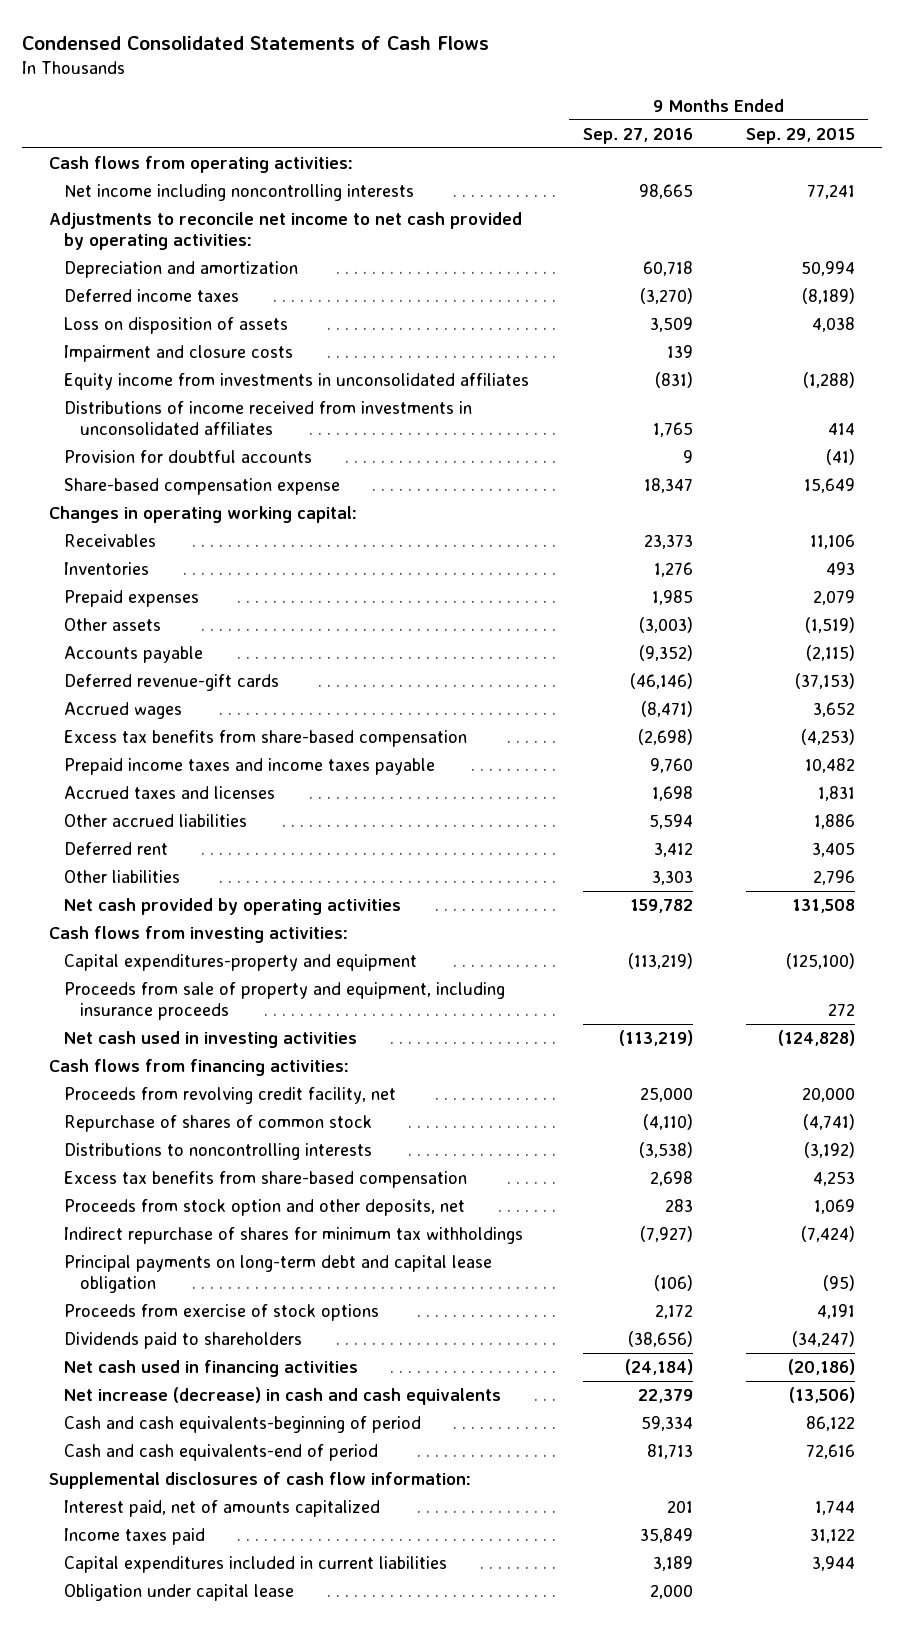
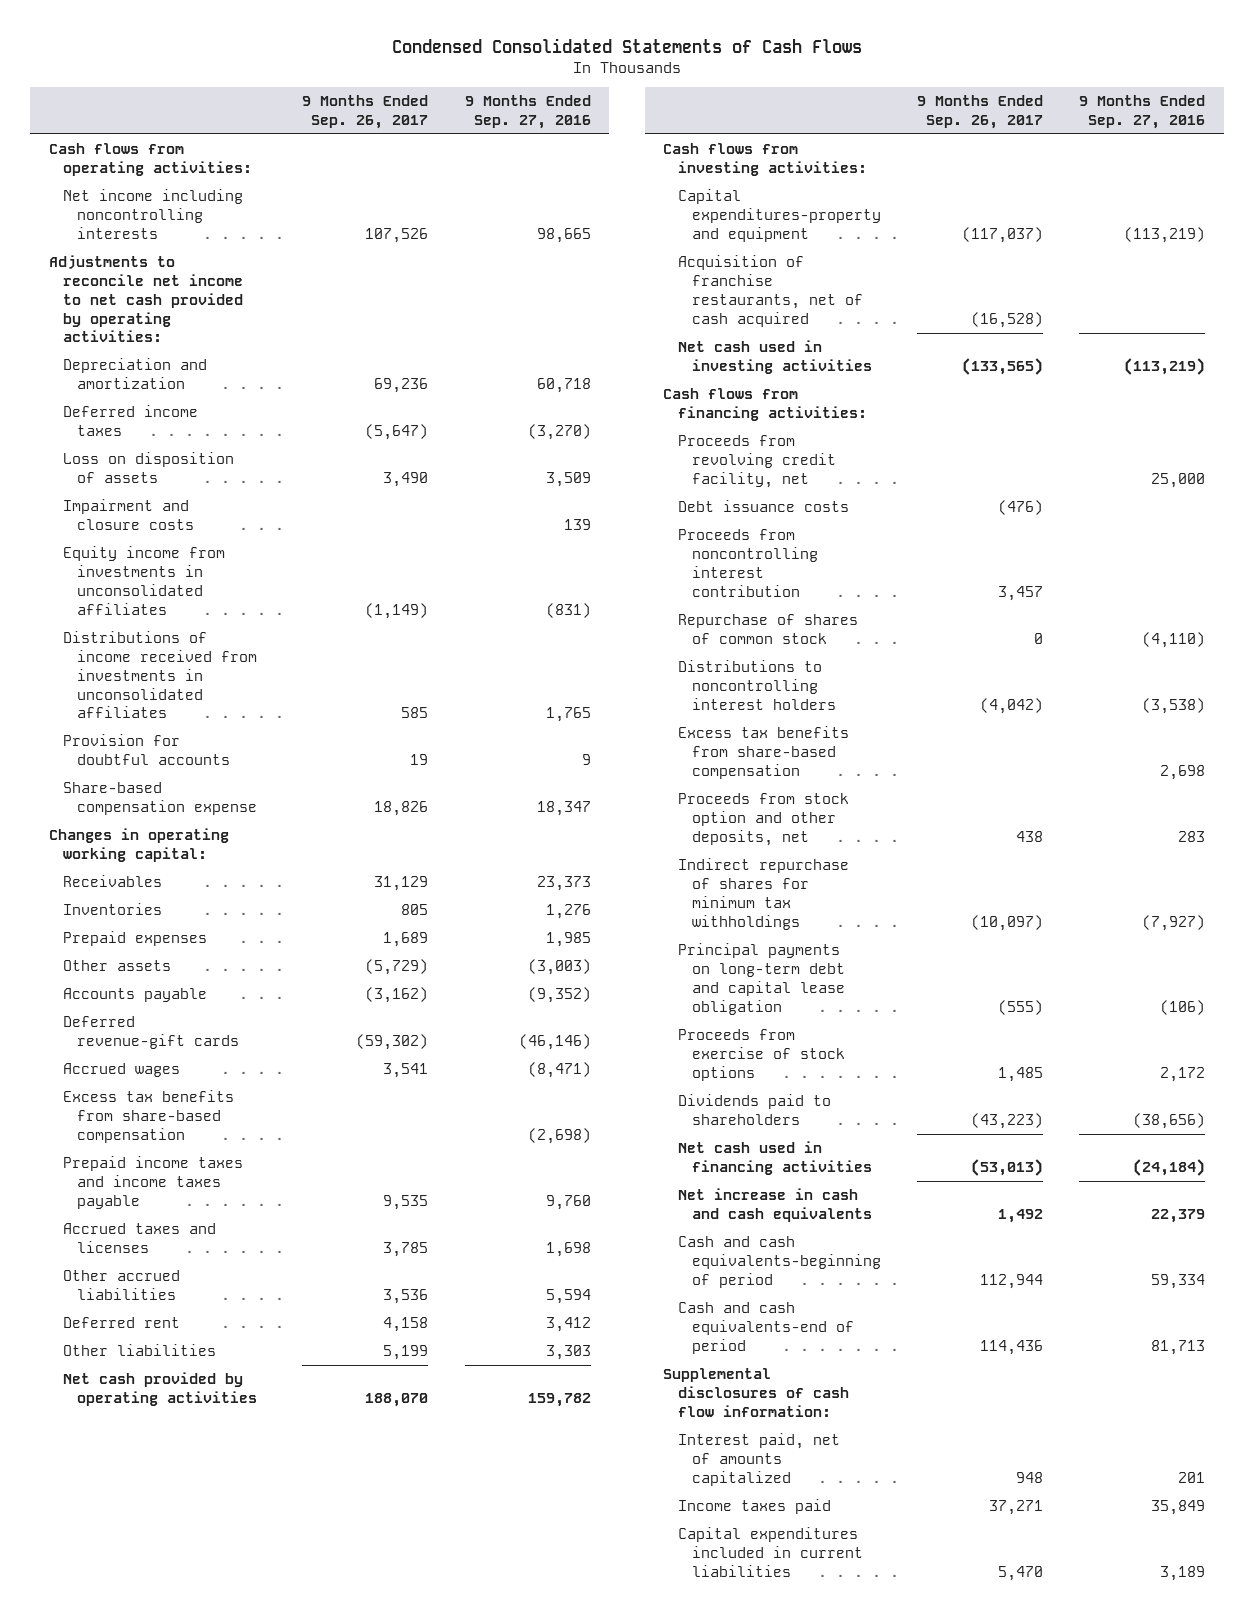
[745,127,855,144] Sep. 29, 2015 -> none
none -> [302,95,429,129] 9 Months Ended Sep. 26, 2017
[64,982,506,1020] Proceeds from sale of property and equipment, including insurance proceeds -> none
none -> [677,255,863,327] Acquisition of franchise restaurants, net of cash acquired
none -> [677,500,849,513] Debt issuance costs
none -> [677,529,818,597] Proceeds from noncontrolling interest contribution
[64,1143,373,1161] Distributions to noncontrolling interests -> [677,660,836,710] Distributions to noncontrolling interest holders
[64,1387,502,1406] Net increase (decrease) in cash and cash equivalents -> [677,1188,872,1222] Net increase in cash and cash equivalents
[64,1584,295,1602] Obligation under capital lease -> none

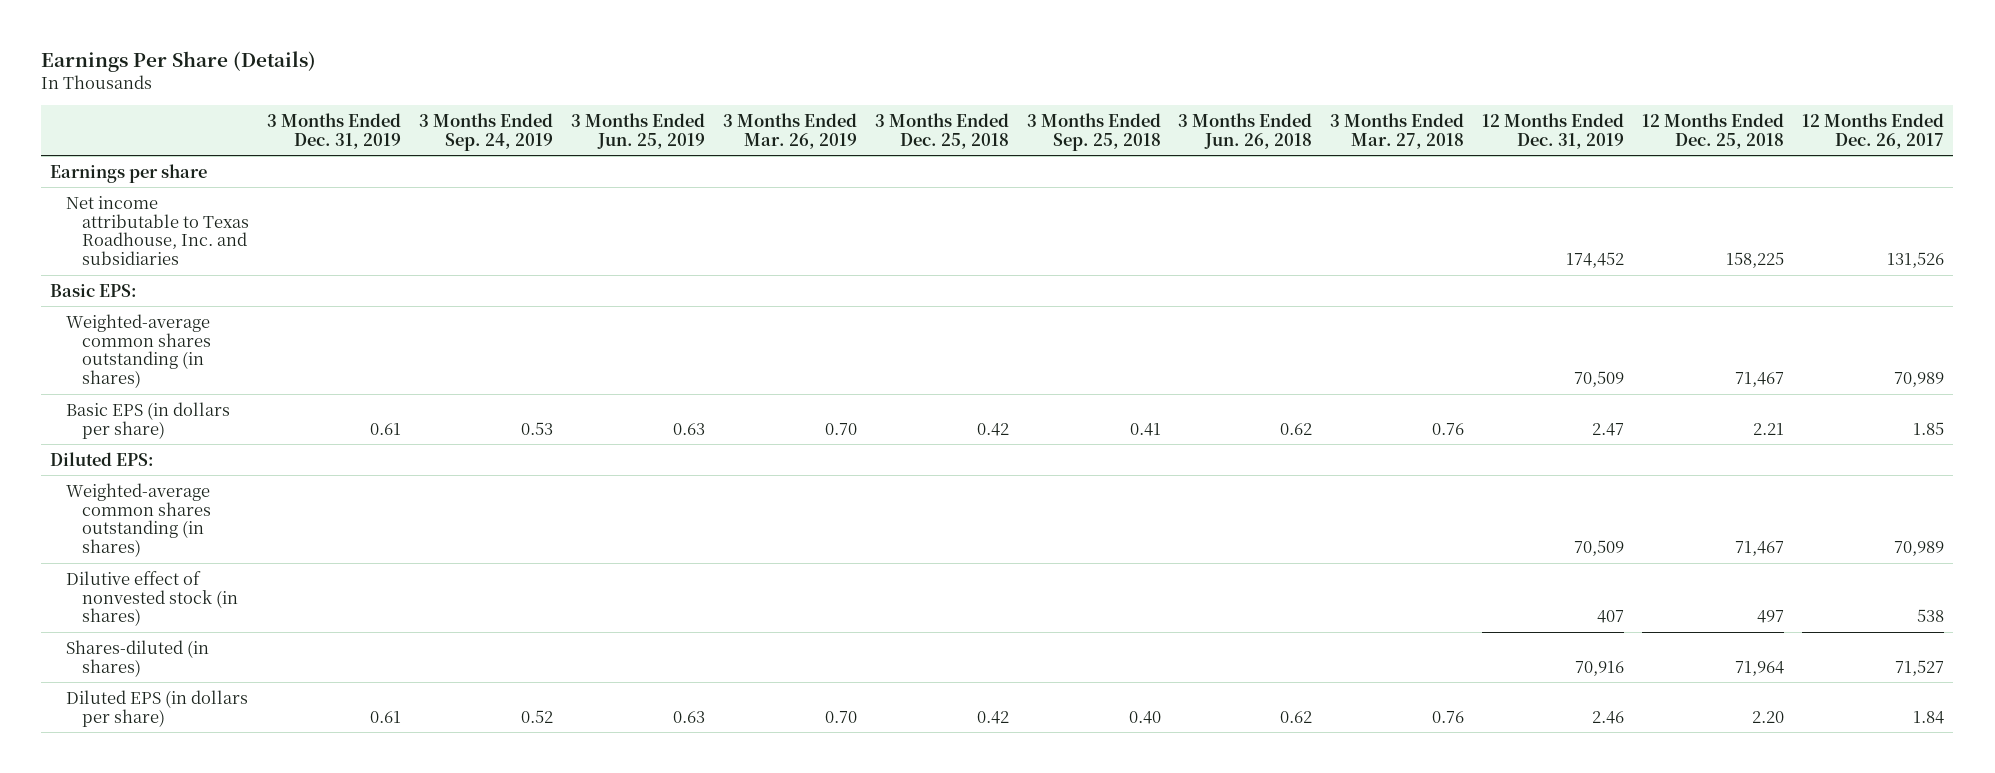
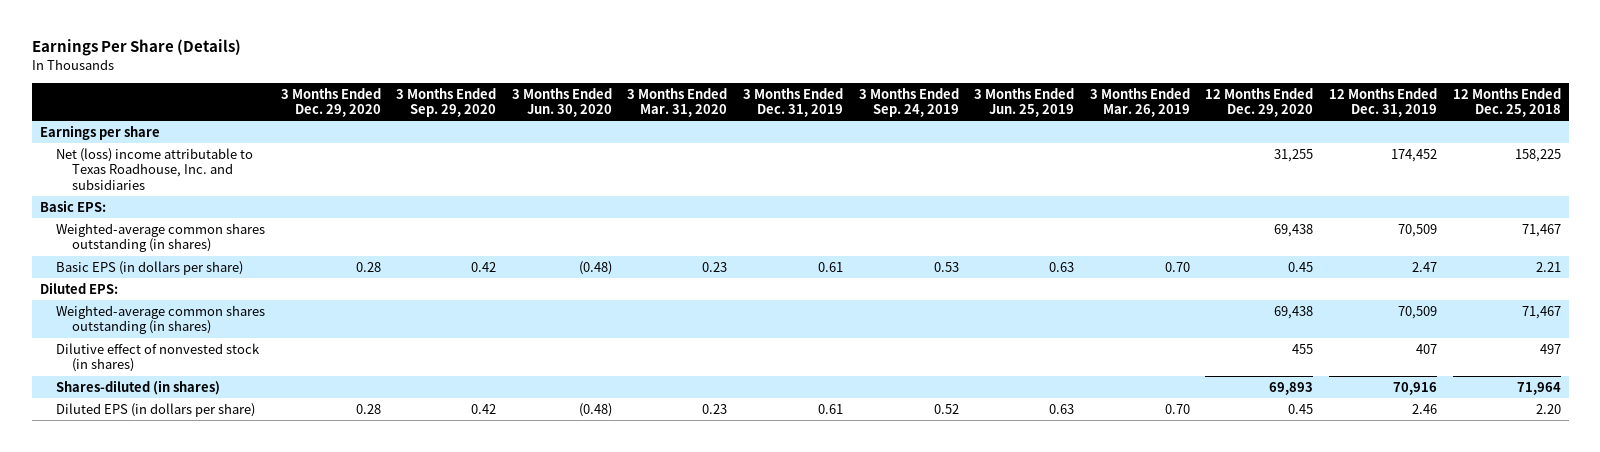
[874,112,1009,149] 3 Months Ended Dec. 25, 2018 -> none
[1026,112,1161,151] 3 Months Ended Sep. 25, 2018 -> none
[1178,112,1313,149] 3 Months Ended Jun. 26, 2018 -> none
[1330,112,1465,149] 3 Months Ended Mar. 27, 2018 -> none
[1802,112,1945,149] 12 Months Ended Dec. 26, 2017 -> none
none -> [280,87,381,118] 3 Months Ended Dec. 29, 2020
none -> [396,87,497,118] 3 Months Ended Sep. 29, 2020
none -> [511,87,612,118] 3 Months Ended Jun. 30, 2020
none -> [627,87,728,118] 3 Months Ended Mar. 31, 2020
none -> [1205,87,1314,118] 12 Months Ended Dec. 29, 2020
[65,195,249,266] Net income attributable to Texas Roadhouse, Inc. and subsidiaries -> [55,147,253,190] Net (loss) income attributable to Texas Roadhouse, Inc. and subsidiaries

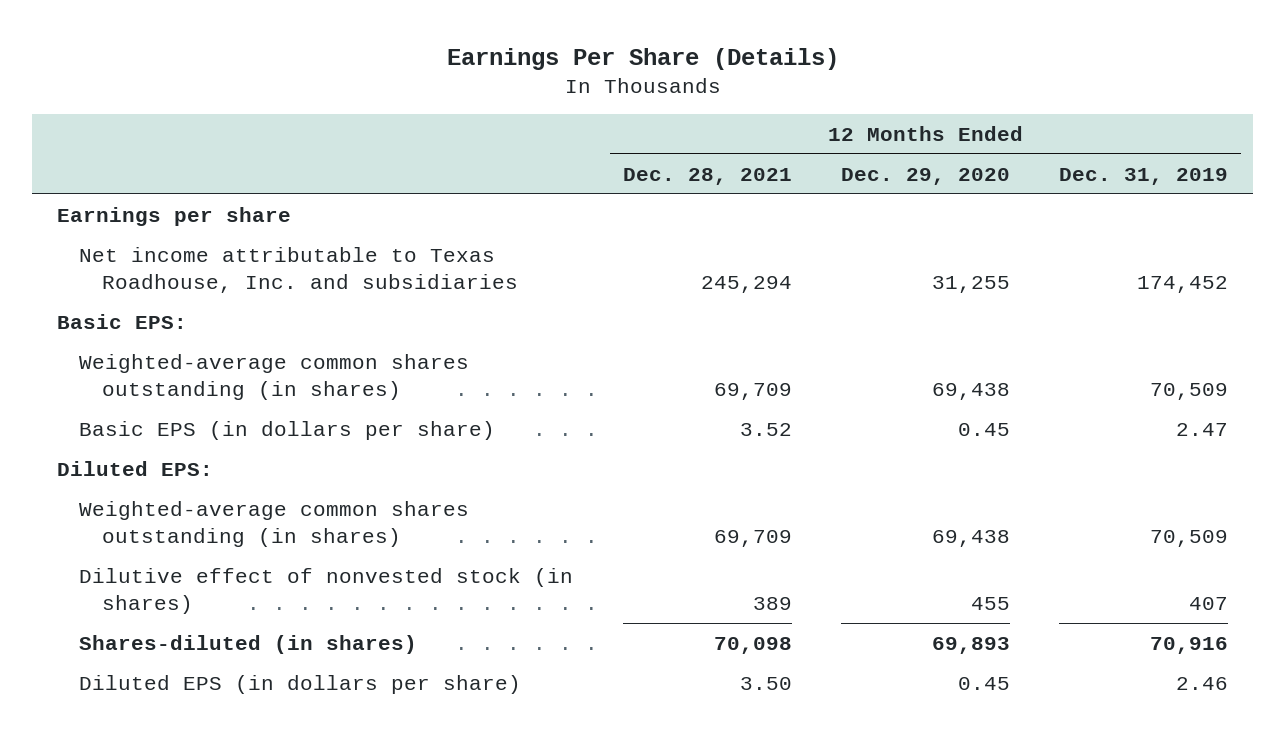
[280,87,381,118] 3 Months Ended Dec. 29, 2020 -> none
[396,87,497,118] 3 Months Ended Sep. 29, 2020 -> none
[511,87,612,118] 3 Months Ended Jun. 30, 2020 -> none
[627,87,728,118] 3 Months Ended Mar. 31, 2020 -> none
[743,87,844,118] 3 Months Ended Dec. 31, 2019 -> none
[858,87,959,118] 3 Months Ended Sep. 24, 2019 -> none
[974,87,1075,118] 3 Months Ended Jun. 25, 2019 -> none
[1089,87,1190,118] 3 Months Ended Mar. 26, 2019 -> none
[1452,87,1561,118] 12 Months Ended Dec. 25, 2018 -> none
none -> [622,167,792,185] Dec. 28, 2021
[55,147,253,190] Net (loss) income attributable to Texas Roadhouse, Inc. and subsidiaries -> [79,246,518,293] Net income attributable to Texas Roadhouse, Inc. and subsidiaries

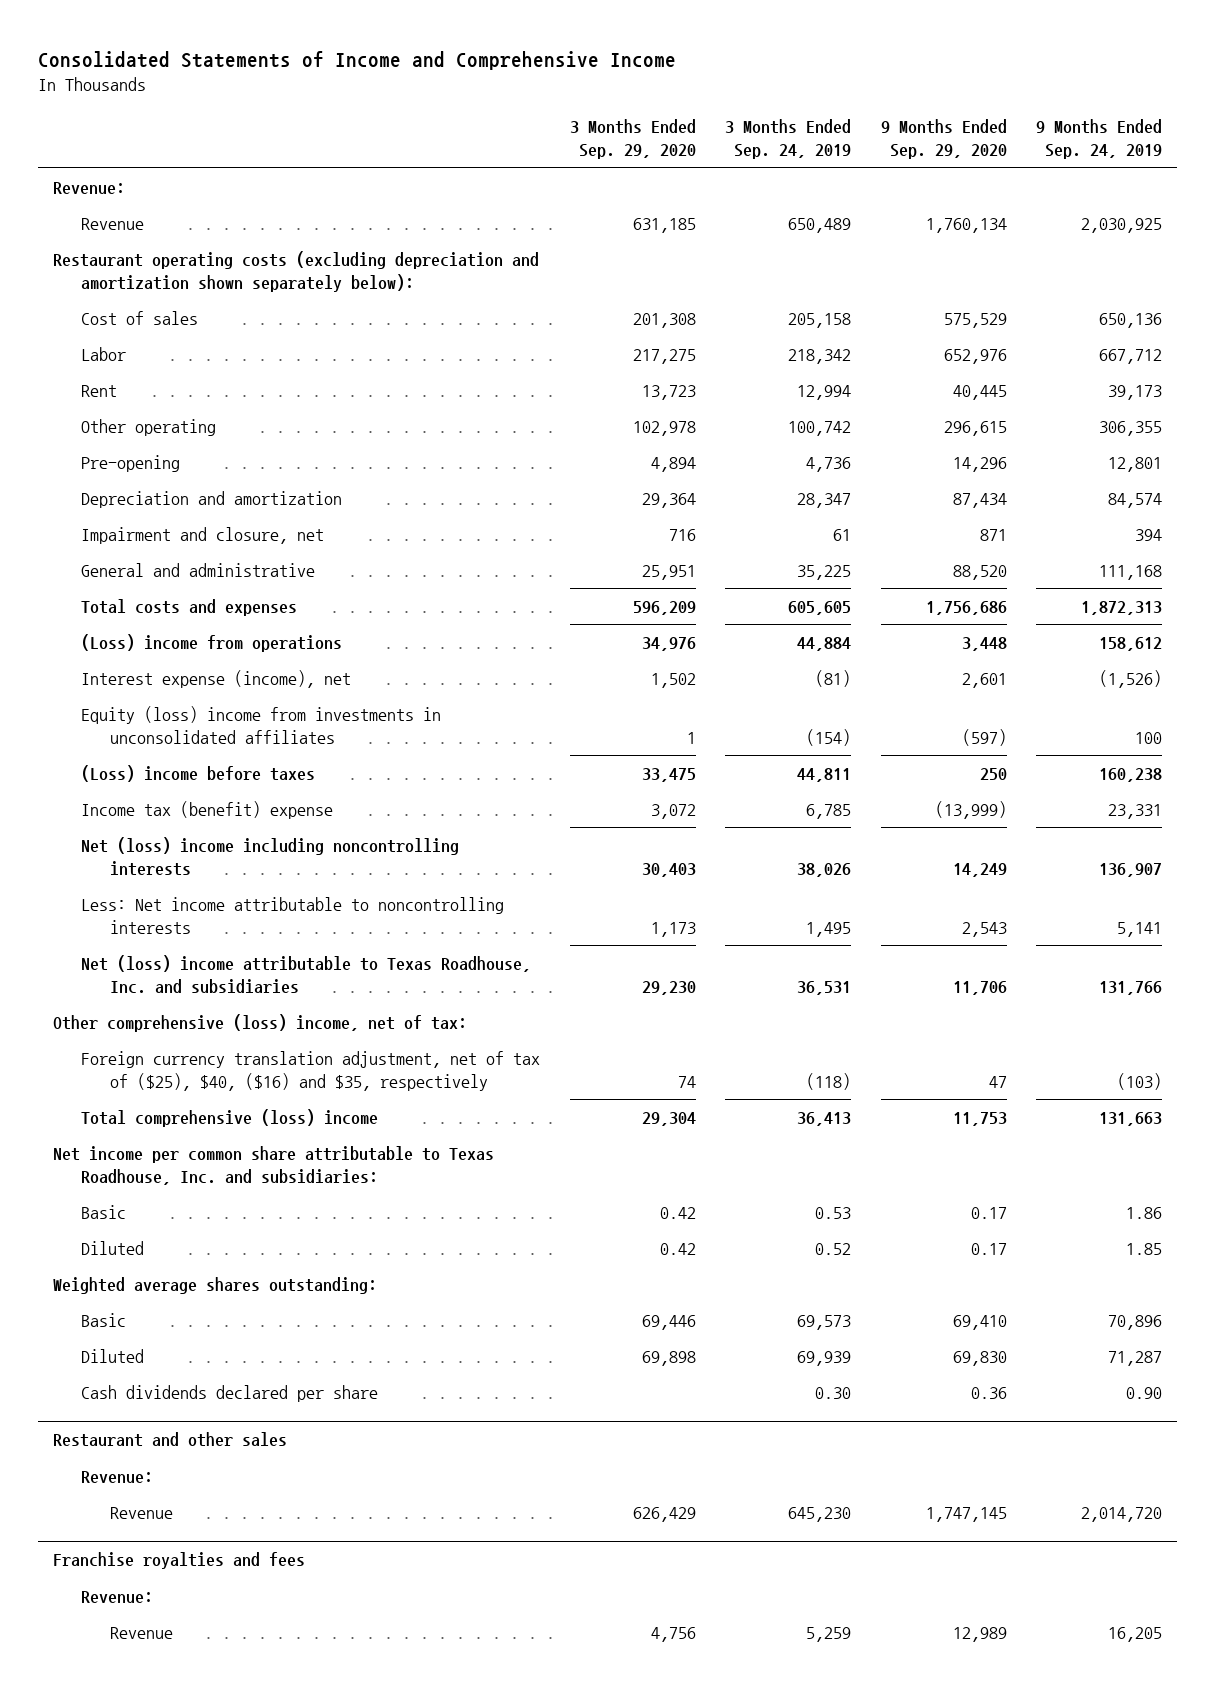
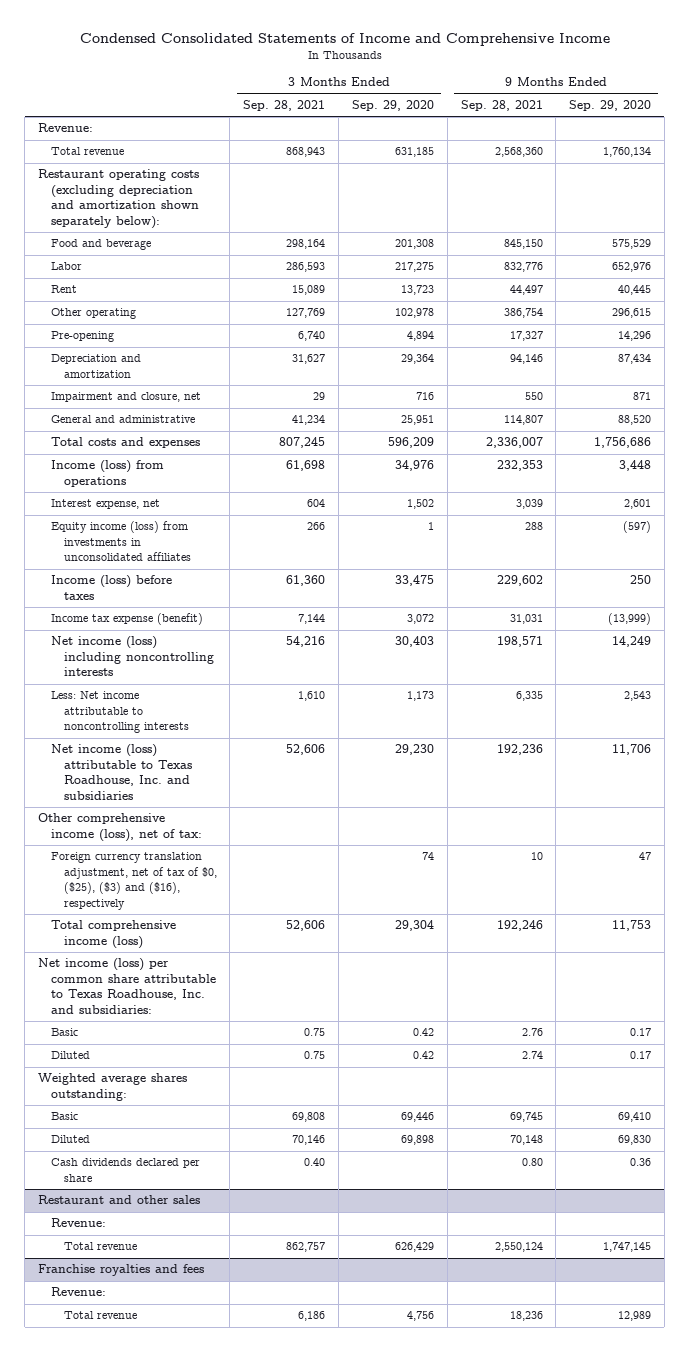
[38,50,677,70] Consolidated Statements of Income and Comprehensive Income -> [79,33,610,47] Condensed Consolidated Statements of Income and Comprehensive Income
[725,118,852,160] 3 Months Ended Sep. 24, 2019 -> none
[1036,118,1163,160] 9 Months Ended Sep. 24, 2019 -> none
none -> [243,100,326,112] Sep. 28, 2021
none -> [460,100,543,112] Sep. 28, 2021
[81,217,145,230] Revenue -> [50,147,124,156] Total revenue
[81,310,199,325] Cost of sales -> [50,239,151,251] Food and beverage
[81,633,343,652] (Loss) income from operations -> [50,460,164,487] Income (loss) from operations
[81,669,352,688] Interest expense (income), net -> [50,499,160,510] Interest expense, net
[81,705,442,745] Equity (loss) income from investments in unconsolidated affiliates -> [50,521,191,562] Equity income (loss) from investments in unconsolidated affiliates
[81,764,316,782] (Loss) income before taxes -> [50,575,172,600] Income (loss) before taxes
[81,800,334,819] Income tax (benefit) expense -> [50,613,203,626] Income tax expense (benefit)
[81,836,460,877] Net (loss) income including noncontrolling interests -> [50,636,214,677] Net income (loss) including noncontrolling interests
[81,954,532,995] Net (loss) income attributable to Texas Roadhouse, Inc. and subsidiaries -> [50,744,192,800] Net income (loss) attributable to Texas Roadhouse, Inc. and subsidiaries
[52,1013,467,1032] Other comprehensive (loss) income, net of tax: -> [37,813,202,842] Other comprehensive income (loss), net of tax:
[81,1050,541,1092] Foreign currency translation adjustment, net of tax of ($25), $40, ($16) and $35, respectively -> [50,852,217,910] Foreign currency translation adjustment, net of tax of $0, ($25), ($3) and ($16), respectively
[81,1108,379,1127] Total comprehensive (loss) income -> [50,920,176,949] Total comprehensive income (loss)
[52,1145,494,1186] Net income per common share attributable to Texas Roadhouse, Inc. and subsidiaries: -> [37,958,216,1014] Net income (loss) per common share attributable to Texas Roadhouse, Inc. and subsidiaries:
[109,1506,173,1519] Revenue -> [63,1242,137,1251] Total revenue
[109,1626,173,1639] Revenue -> [63,1311,137,1320] Total revenue

